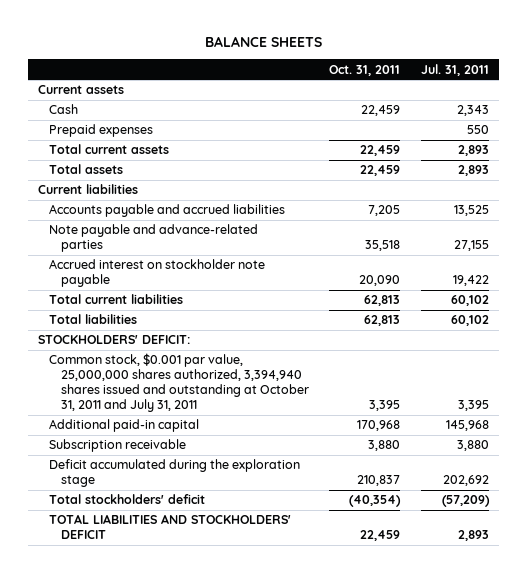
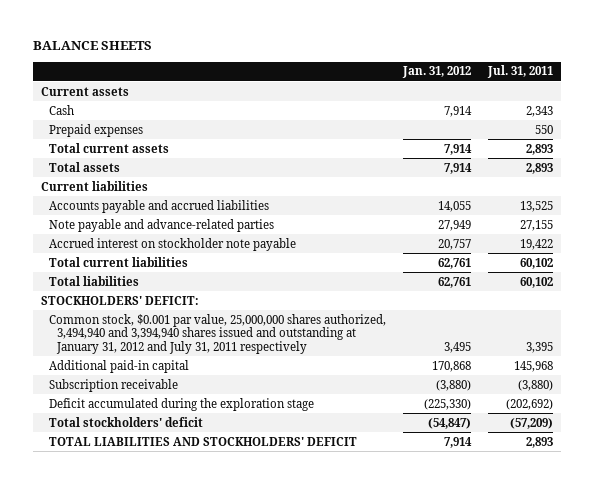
[329,64,401,76] Oct. 31, 2011 -> none
none -> [402,66,472,79] Jan. 31, 2012
[49,353,309,413] Common stock, $0.001 par value, 25,000,000 shares authorized, 3,394,940 shares issued and outstanding at October 31, 2011 and July 31, 2011 -> [49,313,387,354] Common stock, $0.001 par value, 25,000,000 shares authorized, 3,494,940 and 3,394,940 shares issued and outstanding at January 31, 2012 and July 31, 2011 respectively
[456,440,489,452] 3,880 -> [517,379,553,391] (3,880)
[442,475,489,487] 202,692 -> [505,398,553,410] (202,692)

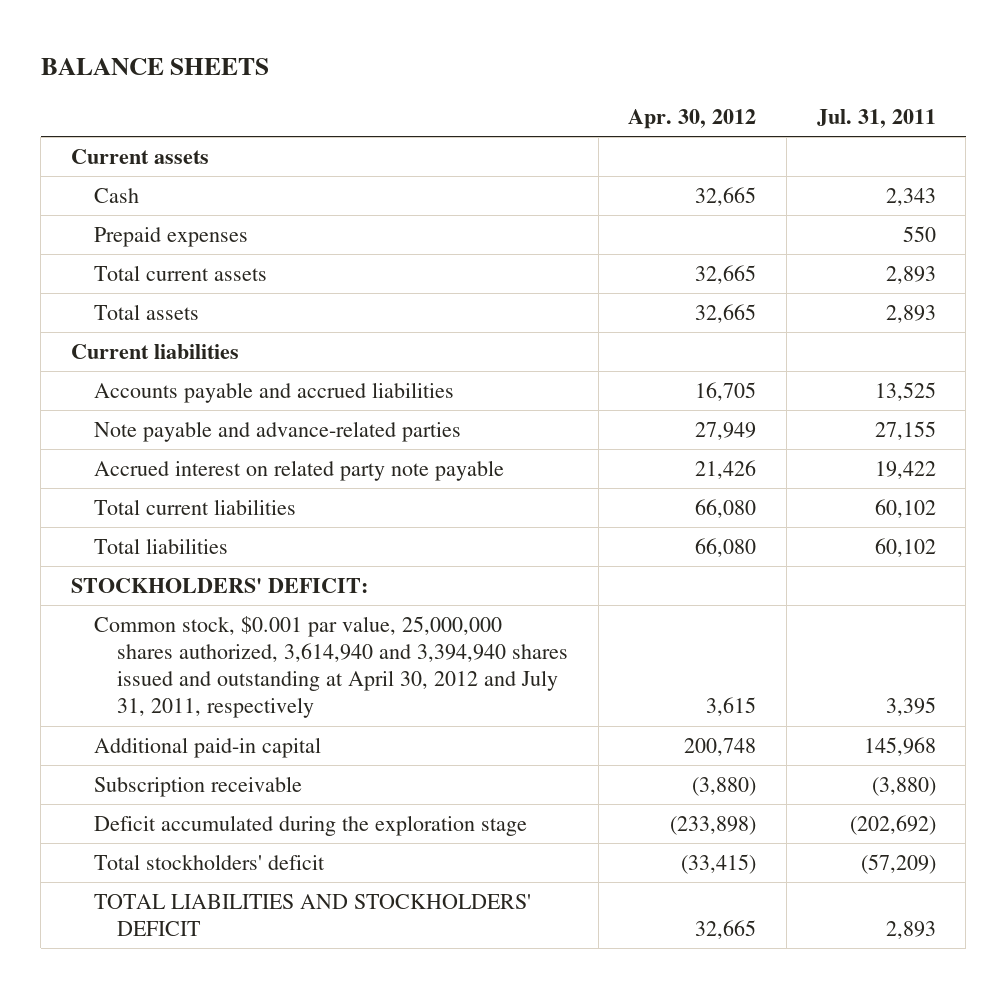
[402,66,472,79] Jan. 31, 2012 -> none
none -> [628,109,757,130] Apr. 30, 2012
[49,237,297,251] Accrued interest on stockholder note payable -> [93,459,504,481] Accrued interest on related party note payable
[49,313,387,354] Common stock, $0.001 par value, 25,000,000 shares authorized, 3,494,940 and 3,394,940 shares issued and outstanding at January 31, 2012 and July 31, 2011 respectively -> [93,615,568,719] Common stock, $0.001 par value, 25,000,000 shares authorized, 3,614,940 and 3,394,940 shares issued and outstanding at April 30, 2012 and July 31, 2011, respectively

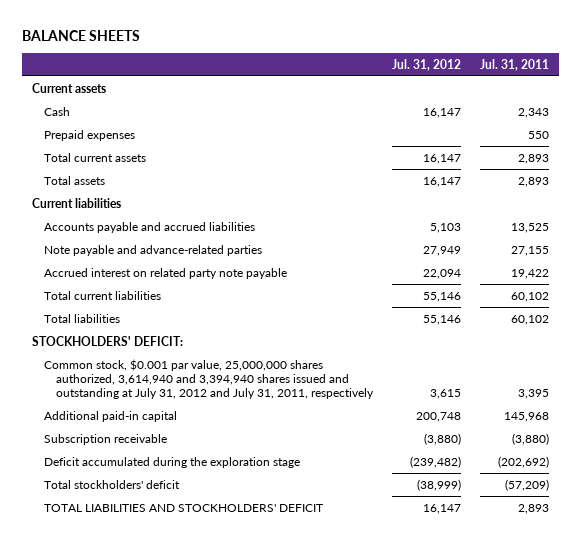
[628,109,757,130] Apr. 30, 2012 -> none
none -> [392,58,462,71] Jul. 31, 2012
[93,615,568,719] Common stock, $0.001 par value, 25,000,000 shares authorized, 3,614,940 and 3,394,940 shares issued and outstanding at April 30, 2012 and July 31, 2011, respectively -> [43,358,374,399] Common stock, $0.001 par value, 25,000,000 shares authorized, 3,614,940 and 3,394,940 shares issued and outstanding at July 31, 2012 and July 31, 2011, respectively

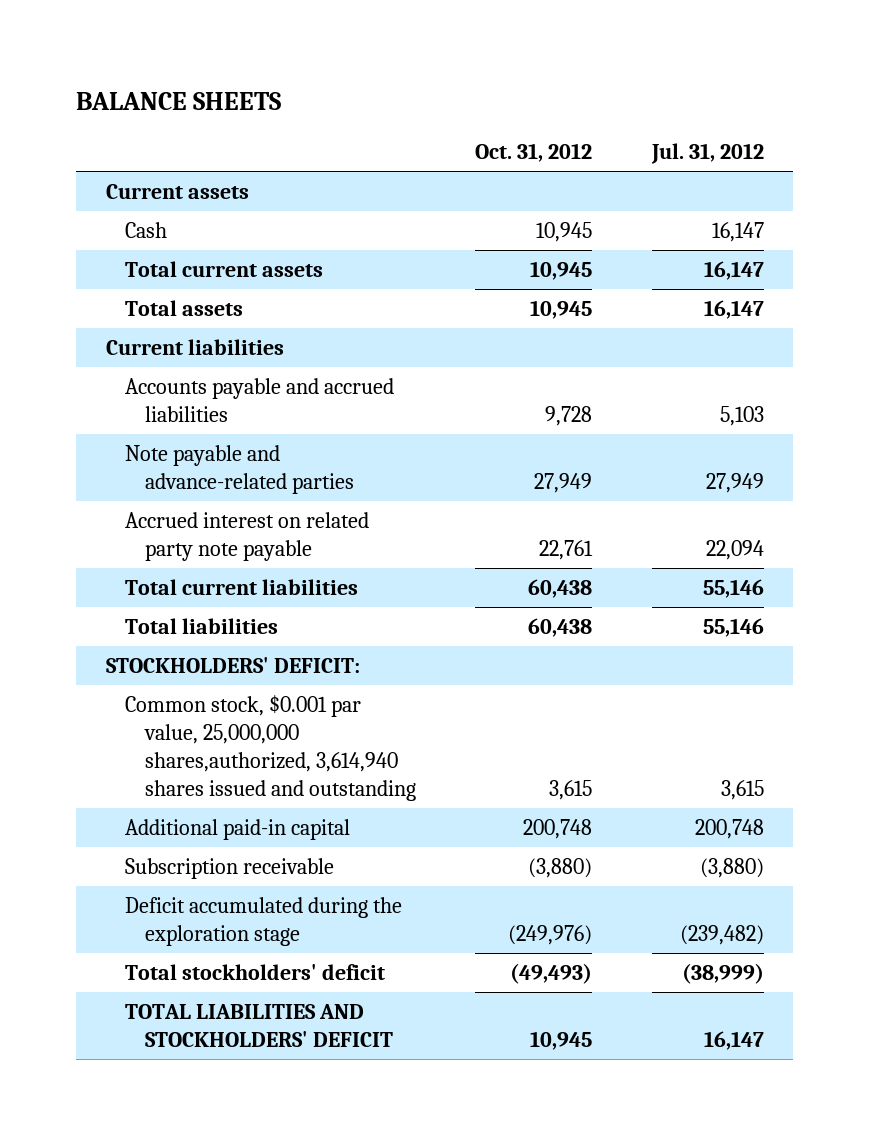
[480,58,550,71] Jul. 31, 2011 -> none
none -> [475,143,593,163] Oct. 31, 2012
[43,129,135,141] Prepaid expenses -> none
[43,358,374,399] Common stock, $0.001 par value, 25,000,000 shares authorized, 3,614,940 and 3,394,940 shares issued and outstanding at July 31, 2012 and July 31, 2011, respectively -> [125,695,416,801] Common stock, $0.001 par value, 25,000,000 shares,authorized, 3,614,940 shares issued and outstanding

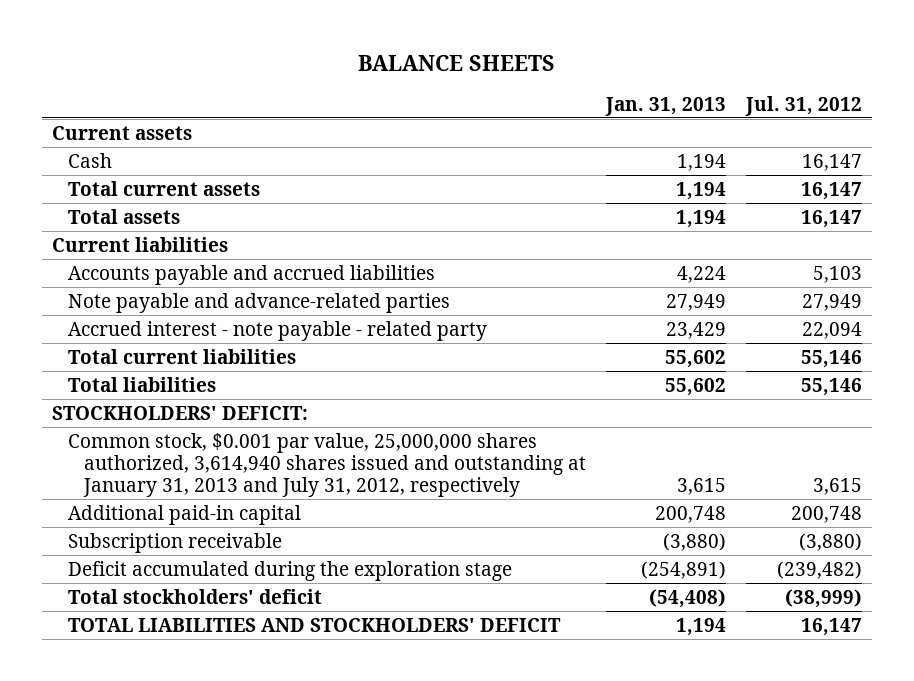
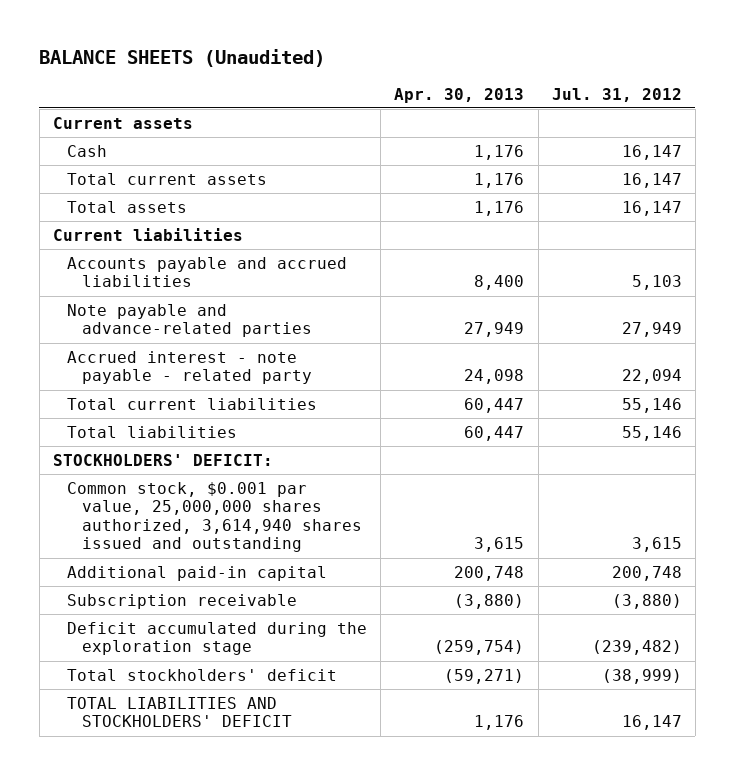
[358,55,556,72] BALANCE SHEETS -> [39,48,326,67] BALANCE SHEETS (Unaudited)
[605,96,727,116] Jan. 31, 2013 -> none
none -> [394,87,525,103] Apr. 30, 2013
[67,432,586,498] Common stock, $0.001 par value, 25,000,000 shares authorized, 3,614,940 shares issued and outstanding at January 31, 2013 and July 31, 2012, respectively -> [67,481,363,553] Common stock, $0.001 par value, 25,000,000 shares authorized, 3,614,940 shares issued and outstanding

